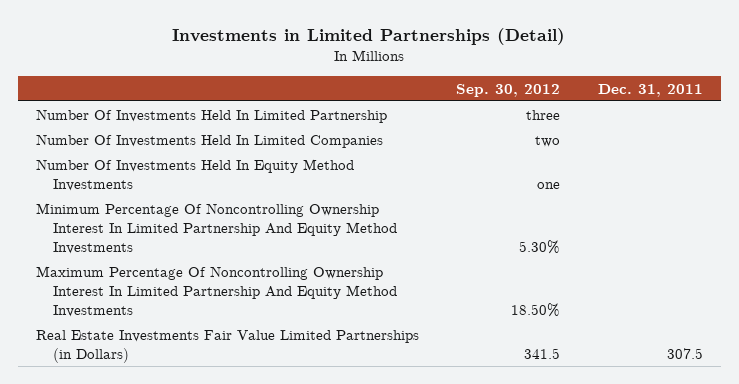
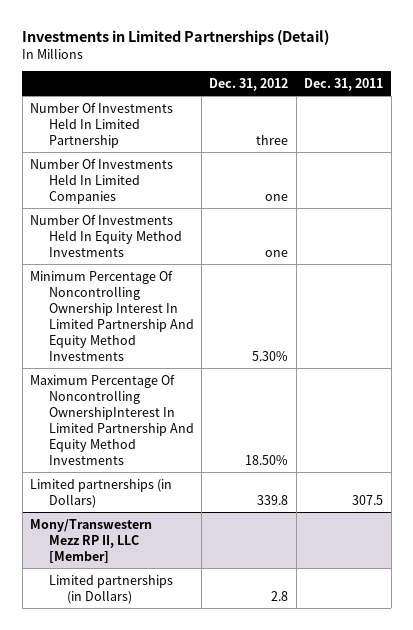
[456,83,561,97] Sep. 30, 2012 -> none
none -> [209,77,289,91] Dec. 31, 2012
[36,265,398,317] Maximum Percentage Of Noncontrolling Ownership Interest In Limited Partnership And Equity Method Investments -> [30,374,194,465] Maximum Percentage Of Noncontrolling OwnershipInterest In Limited Partnership And Equity Method Investments
[36,329,420,363] Real Estate Investments Fair Value Limited Partnerships (in Dollars) -> [30,478,173,508] Limited partnerships (in Dollars)
none -> [30,518,153,563] Mony/Transwestern Mezz RP II, LLC [Member]
none -> [48,574,173,604] Limited partnerships (in Dollars)

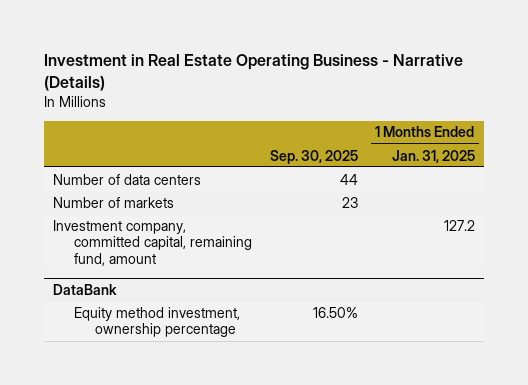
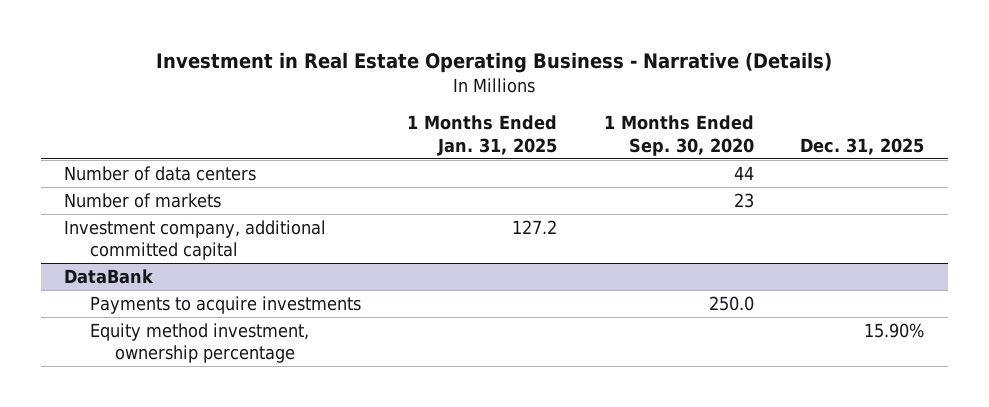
[270,149,359,164] Sep. 30, 2025 -> none
none -> [603,115,754,156] 1 Months Ended Sep. 30, 2020
none -> [800,137,925,155] Dec. 31, 2025
[53,219,253,266] Investment company, committed capital, remaining fund, amount -> [64,219,327,261] Investment company, additional committed capital
none -> [89,295,361,314] Payments to acquire investments

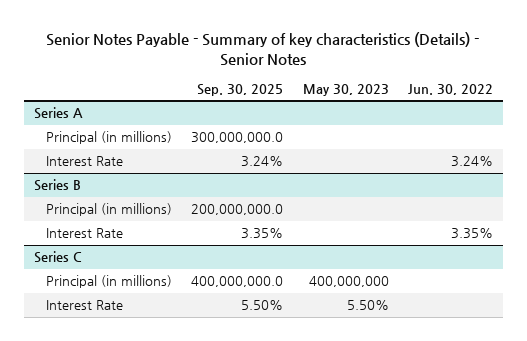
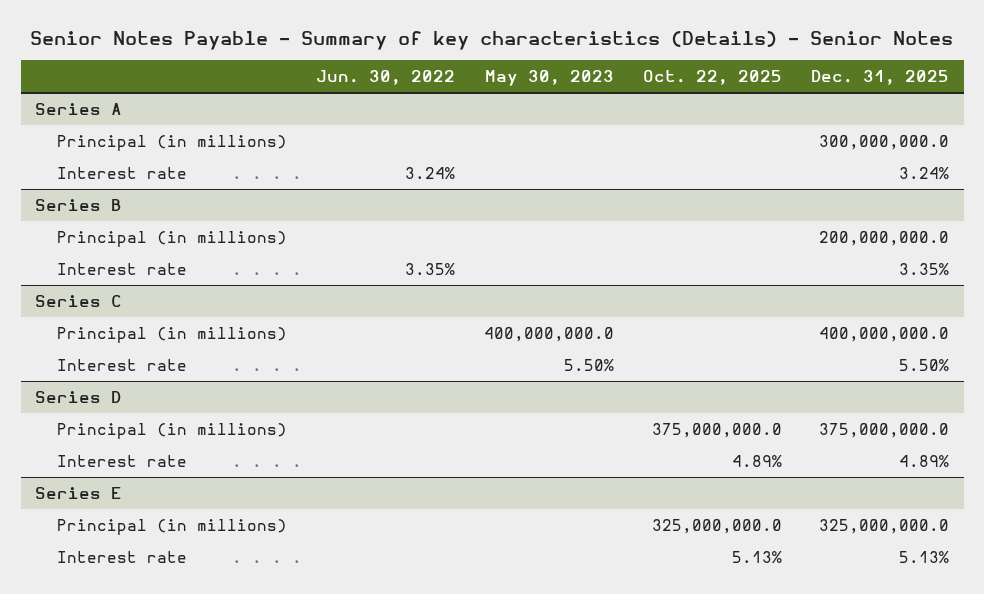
[197,83,284,96] Sep. 30, 2025 -> none
none -> [643,70,783,86] Oct. 22, 2025
none -> [811,70,950,86] Dec. 31, 2025
[45,156,123,167] Interest Rate -> [57,166,188,179] Interest rate
[45,228,123,239] Interest Rate -> [57,262,188,275] Interest rate
[308,276,389,288] 400,000,000 -> [484,326,615,342] 400,000,000.0
[45,300,123,311] Interest Rate -> [57,358,188,371] Interest rate
none -> [35,390,122,403] Series D
none -> [57,422,288,439] Principal (in millions)
none -> [57,454,188,467] Interest rate
none -> [35,486,123,499] Series E
none -> [57,518,288,535] Principal (in millions)
none -> [57,550,188,563] Interest rate

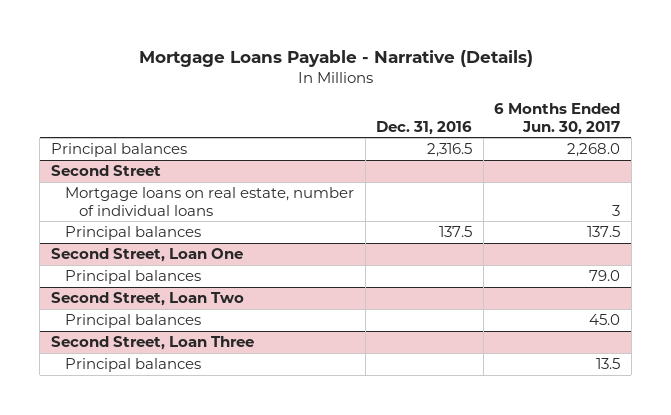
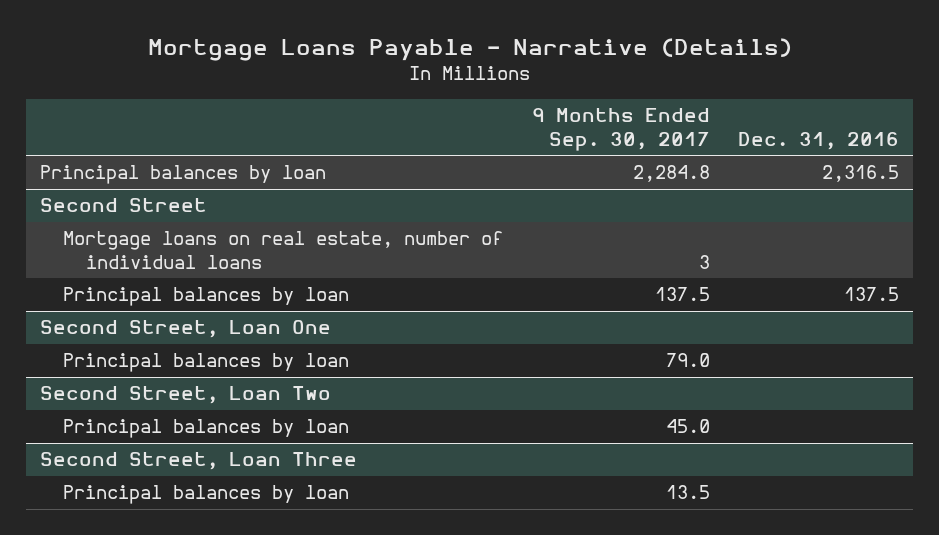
[494,103,621,135] 6 Months Ended Jun. 30, 2017 -> none
none -> [531,108,710,152] 9 Months Ended Sep. 30, 2017
[51,143,188,158] Principal balances -> [40,165,327,185] Principal balances by loan
[65,226,202,241] Principal balances -> [63,287,350,307] Principal balances by loan
[65,270,202,285] Principal balances -> [63,353,350,373] Principal balances by loan
[65,314,202,329] Principal balances -> [63,419,350,439] Principal balances by loan
[65,358,202,373] Principal balances -> [63,485,350,505] Principal balances by loan

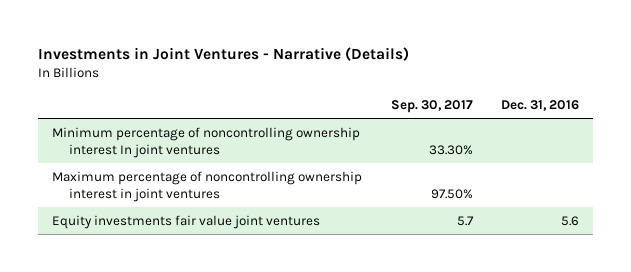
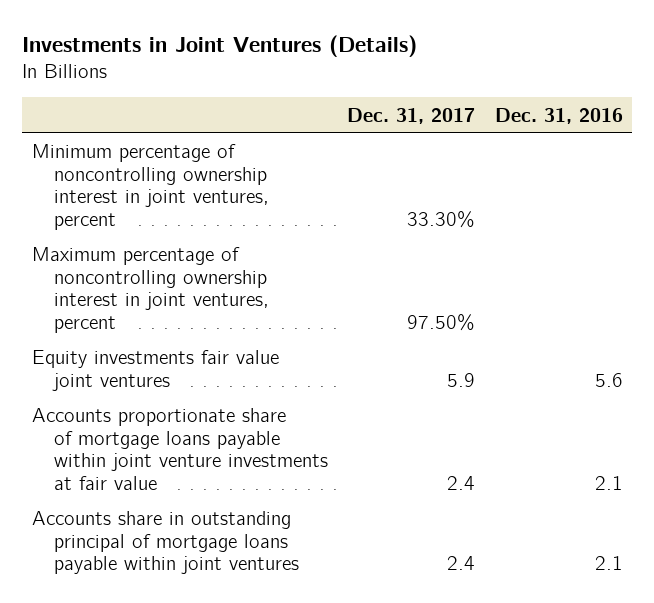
[38,47,410,62] Investments in Joint Ventures - Narrative (Details) -> [22,35,418,58] Investments in Joint Ventures (Details)
[390,99,473,113] Sep. 30, 2017 -> none
none -> [347,107,476,124] Dec. 31, 2017
[52,126,361,158] Minimum percentage of noncontrolling ownership interest In joint ventures -> [31,144,269,230] Minimum percentage of noncontrolling ownership interest in joint ventures, percent
[52,170,363,202] Maximum percentage of noncontrolling ownership interest in joint ventures -> [31,247,269,333] Maximum percentage of noncontrolling ownership interest in joint ventures, percent
none -> [31,408,328,490] Accounts proportionate share of mortgage loans payable within joint venture investments at fair value
none -> [31,511,299,575] Accounts share in outstanding principal of mortgage loans payable within joint ventures

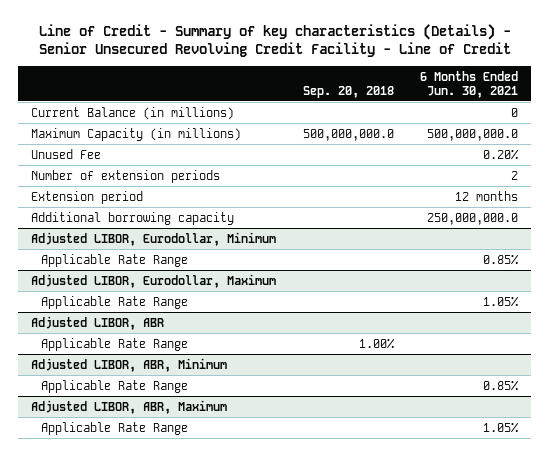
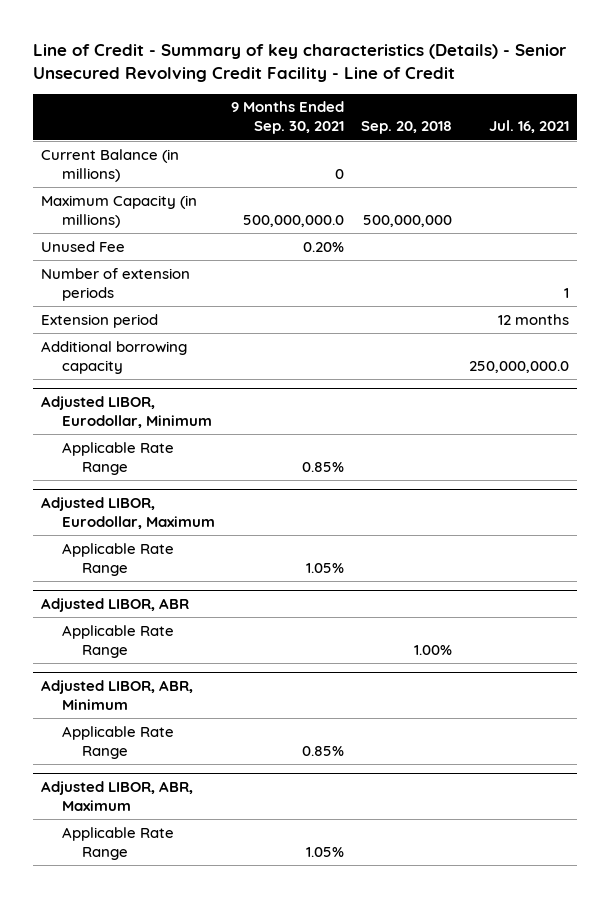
[420,70,519,98] 6 Months Ended Jun. 30, 2021 -> none
none -> [231,101,345,135] 9 Months Ended Sep. 30, 2021
none -> [488,120,569,134] Jul. 16, 2021
[302,128,394,141] 500,000,000.0 -> [363,214,453,227] 500,000,000

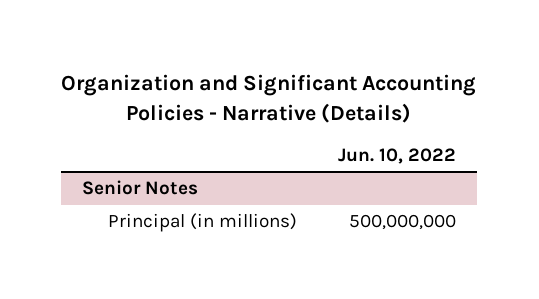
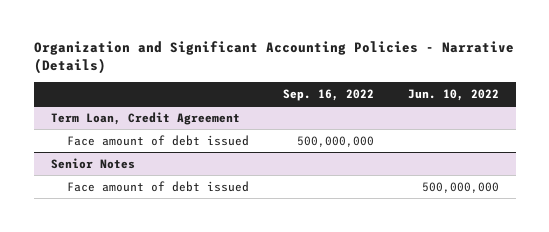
none -> [282,88,374,101] Sep. 16, 2022
none -> [50,111,240,125] Term Loan, Credit Agreement
none -> [66,134,249,146] Face amount of debt issued
[107,213,297,233] Principal (in millions) -> [66,180,249,192] Face amount of debt issued

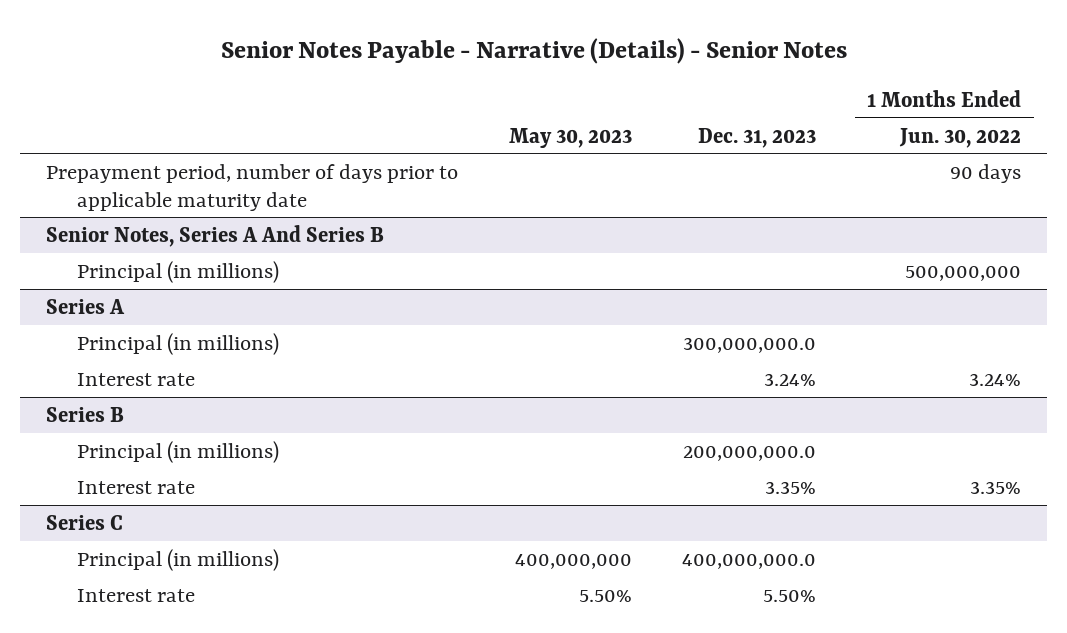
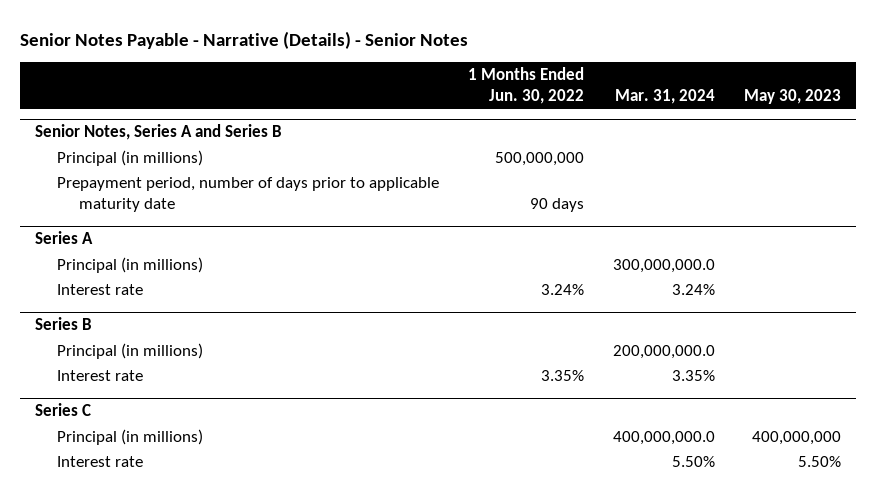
[698,127,817,148] Dec. 31, 2023 -> none
none -> [615,88,716,104] Mar. 31, 2024
[45,163,458,211] Prepayment period, number of days prior to applicable maturity date -> none
[45,224,384,247] Senior Notes, Series A And Series B -> [34,124,282,141] Senior Notes, Series A and Series B
none -> [56,177,439,212] Prepayment period, number of days prior to applicable maturity date

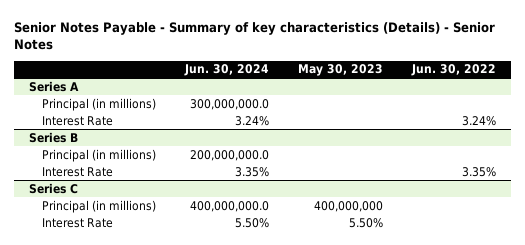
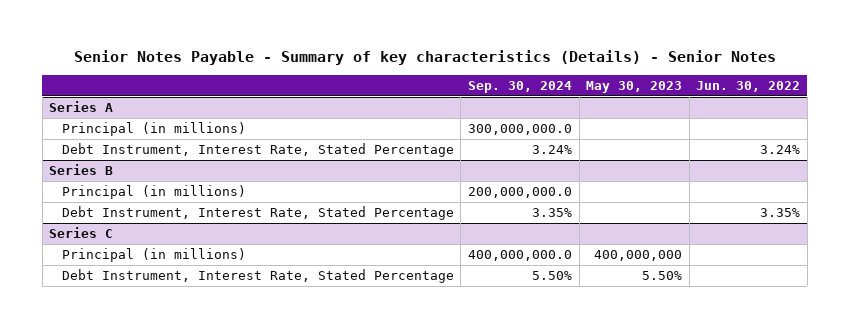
[183,64,269,77] Jun. 30, 2024 -> none
none -> [467,81,572,94] Sep. 30, 2024
[41,115,113,126] Interest Rate -> [61,142,454,157] Debt Instrument, Interest Rate, Stated Percentage
[41,166,113,177] Interest Rate -> [61,205,454,220] Debt Instrument, Interest Rate, Stated Percentage
[41,217,113,228] Interest Rate -> [61,268,454,283] Debt Instrument, Interest Rate, Stated Percentage

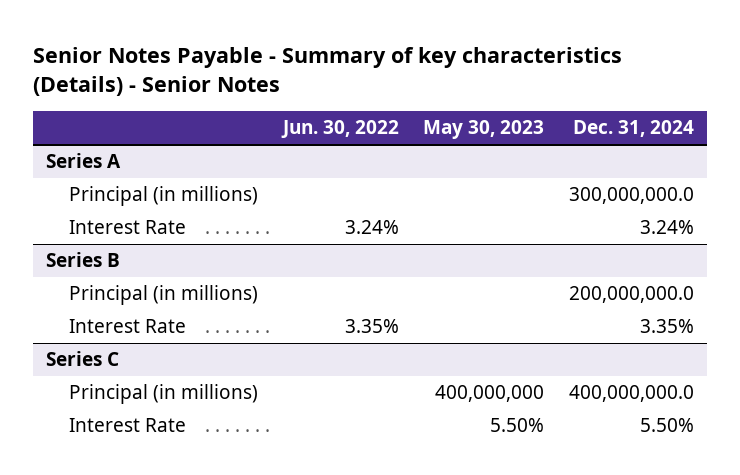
[467,81,572,94] Sep. 30, 2024 -> none
none -> [573,120,695,138] Dec. 31, 2024
[61,142,454,157] Debt Instrument, Interest Rate, Stated Percentage -> [69,220,187,235] Interest Rate
[61,205,454,220] Debt Instrument, Interest Rate, Stated Percentage -> [69,319,187,334] Interest Rate
[61,268,454,283] Debt Instrument, Interest Rate, Stated Percentage -> [69,418,187,433] Interest Rate

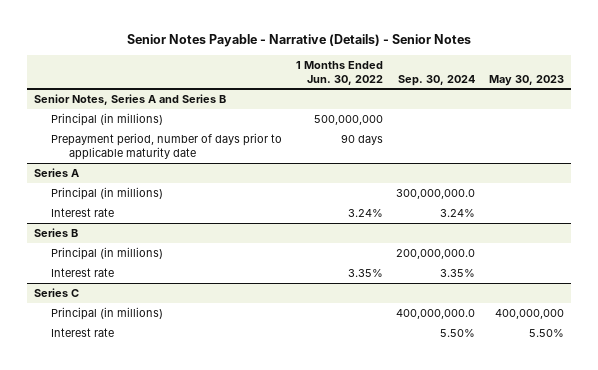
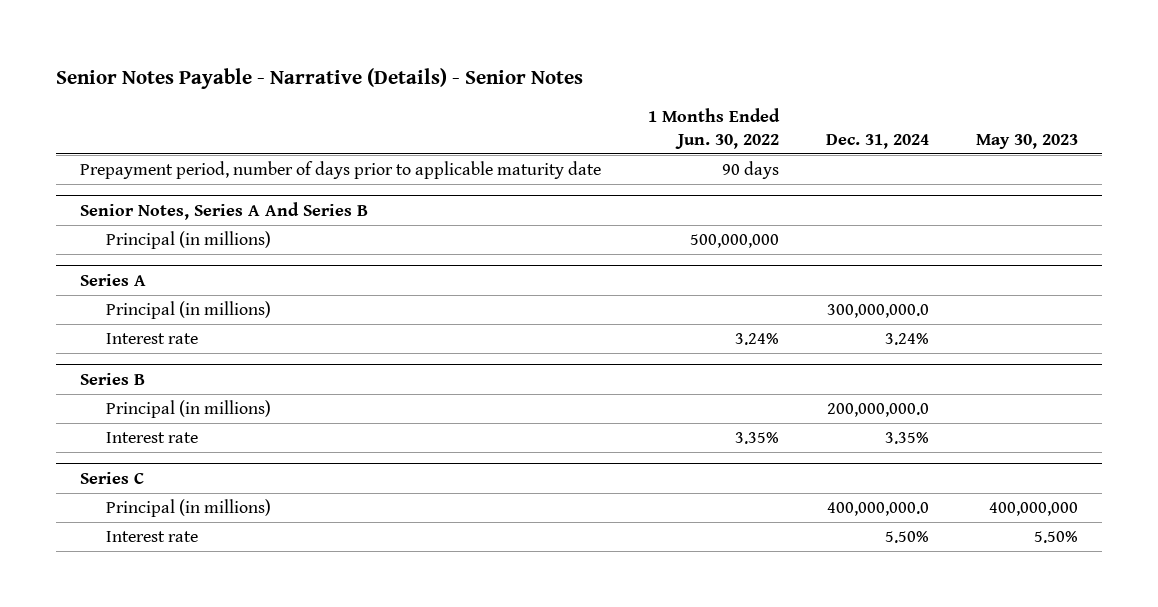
[398,74,476,86] Sep. 30, 2024 -> none
none -> [826,133,930,149] Dec. 31, 2024
none -> [79,160,601,179] Prepayment period, number of days prior to applicable maturity date
[33,93,226,105] Senior Notes, Series A and Series B -> [79,201,368,220] Senior Notes, Series A And Series B
[51,132,283,160] Prepayment period, number of days prior to applicable maturity date -> none

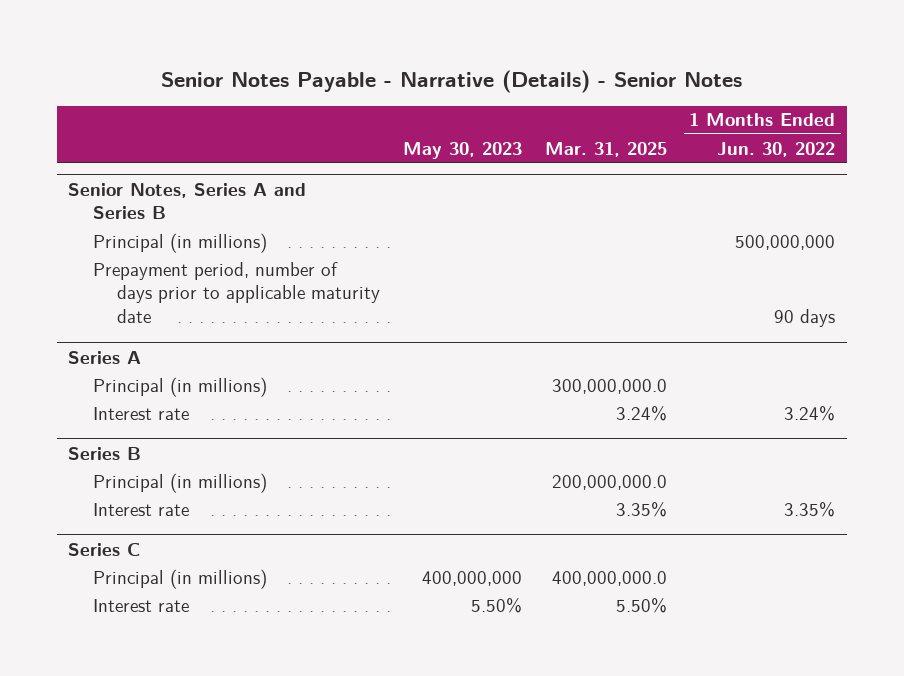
[826,133,930,149] Dec. 31, 2024 -> none
none -> [544,141,667,157] Mar. 31, 2025
[79,160,601,179] Prepayment period, number of days prior to applicable maturity date -> none
[79,201,368,220] Senior Notes, Series A And Series B -> [68,182,307,220] Senior Notes, Series A and Series B
none -> [92,261,380,324] Prepayment period, number of days prior to applicable maturity date

